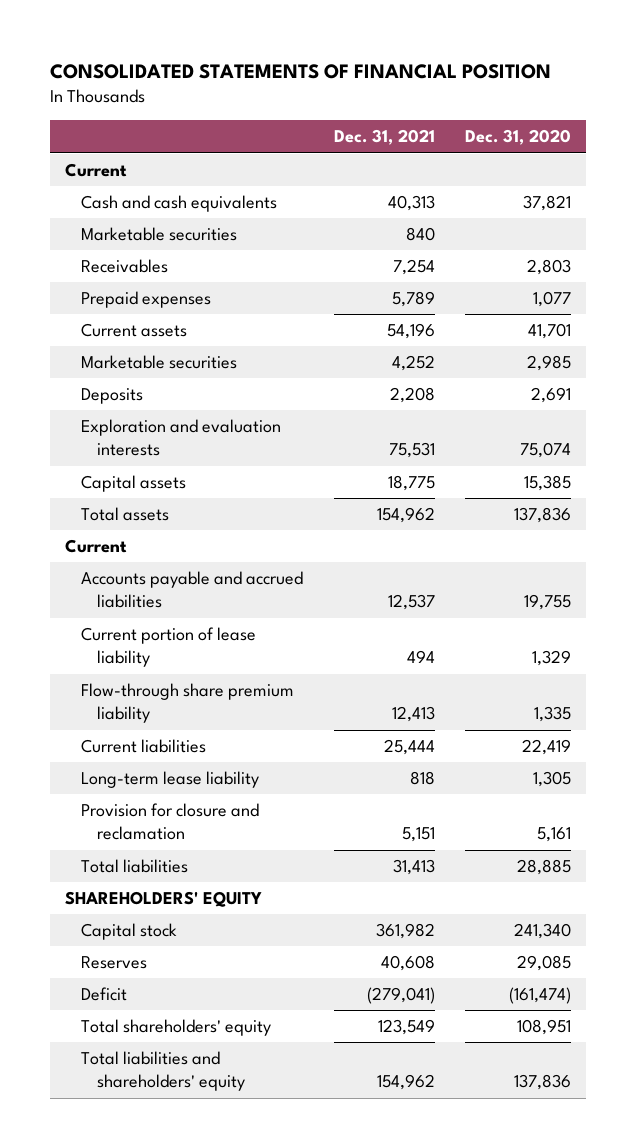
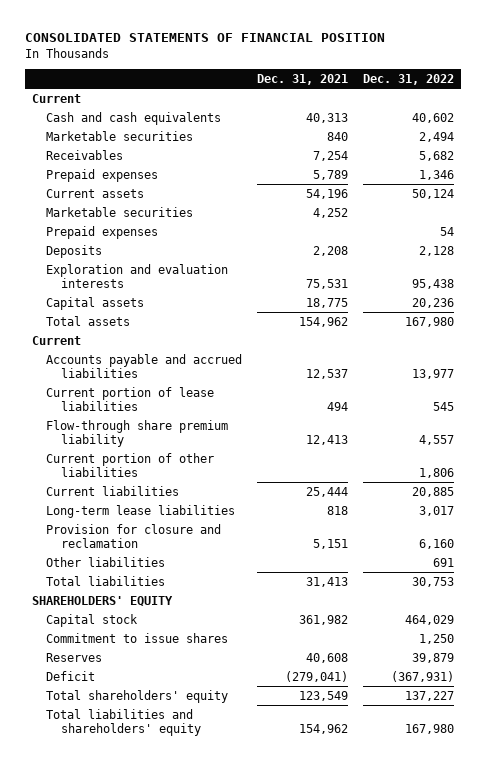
[464,129,571,146] Dec. 31, 2020 -> none
none -> [363,73,455,85] Dec. 31, 2022
none -> [46,225,159,239] Prepaid expenses
[81,627,257,668] Current portion of lease liability -> [46,386,215,411] Current portion of lease liabilities
none -> [46,452,215,477] Current portion of other liabilities
[81,771,260,789] Long-term lease liability -> [46,504,236,518] Long-term lease liabilities
none -> [46,556,166,567] Other liabilities
none -> [46,632,229,643] Commitment to issue shares

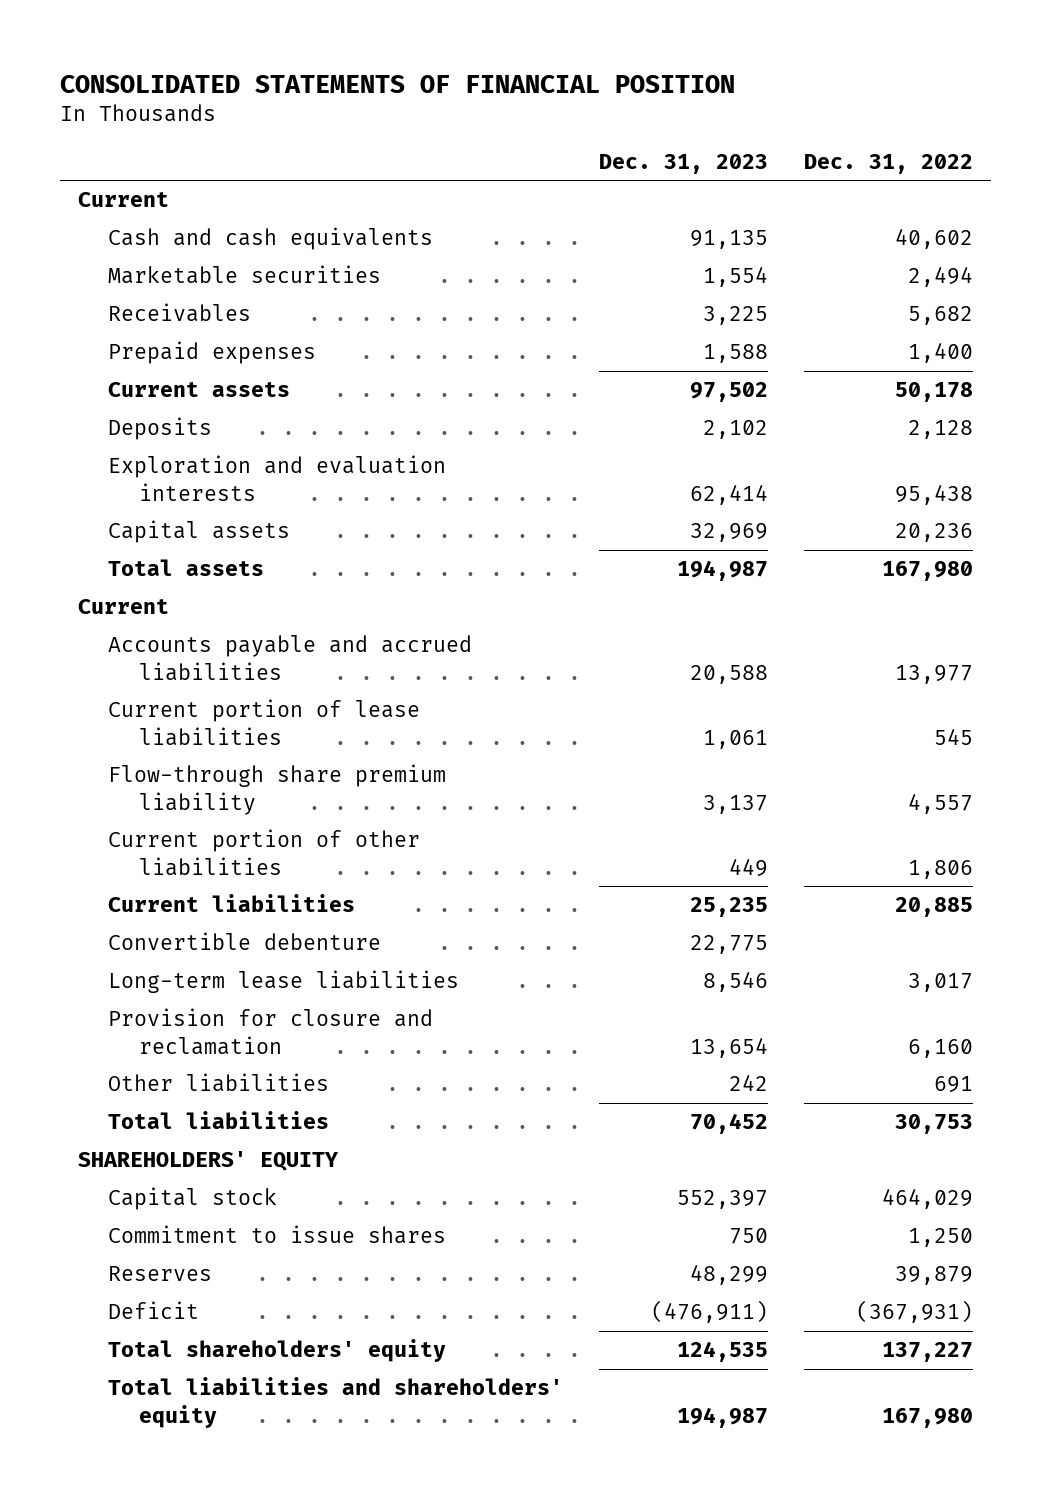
[257,73,349,85] Dec. 31, 2021 -> none
none -> [599,153,769,174] Dec. 31, 2023
[46,206,194,217] Marketable securities -> none
[46,225,159,239] Prepaid expenses -> none
[419,169,455,180] 1,346 -> [908,342,974,364] 1,400
[412,188,455,199] 50,124 -> [895,382,974,403] 50,178
none -> [108,932,382,951] Convertible debenture

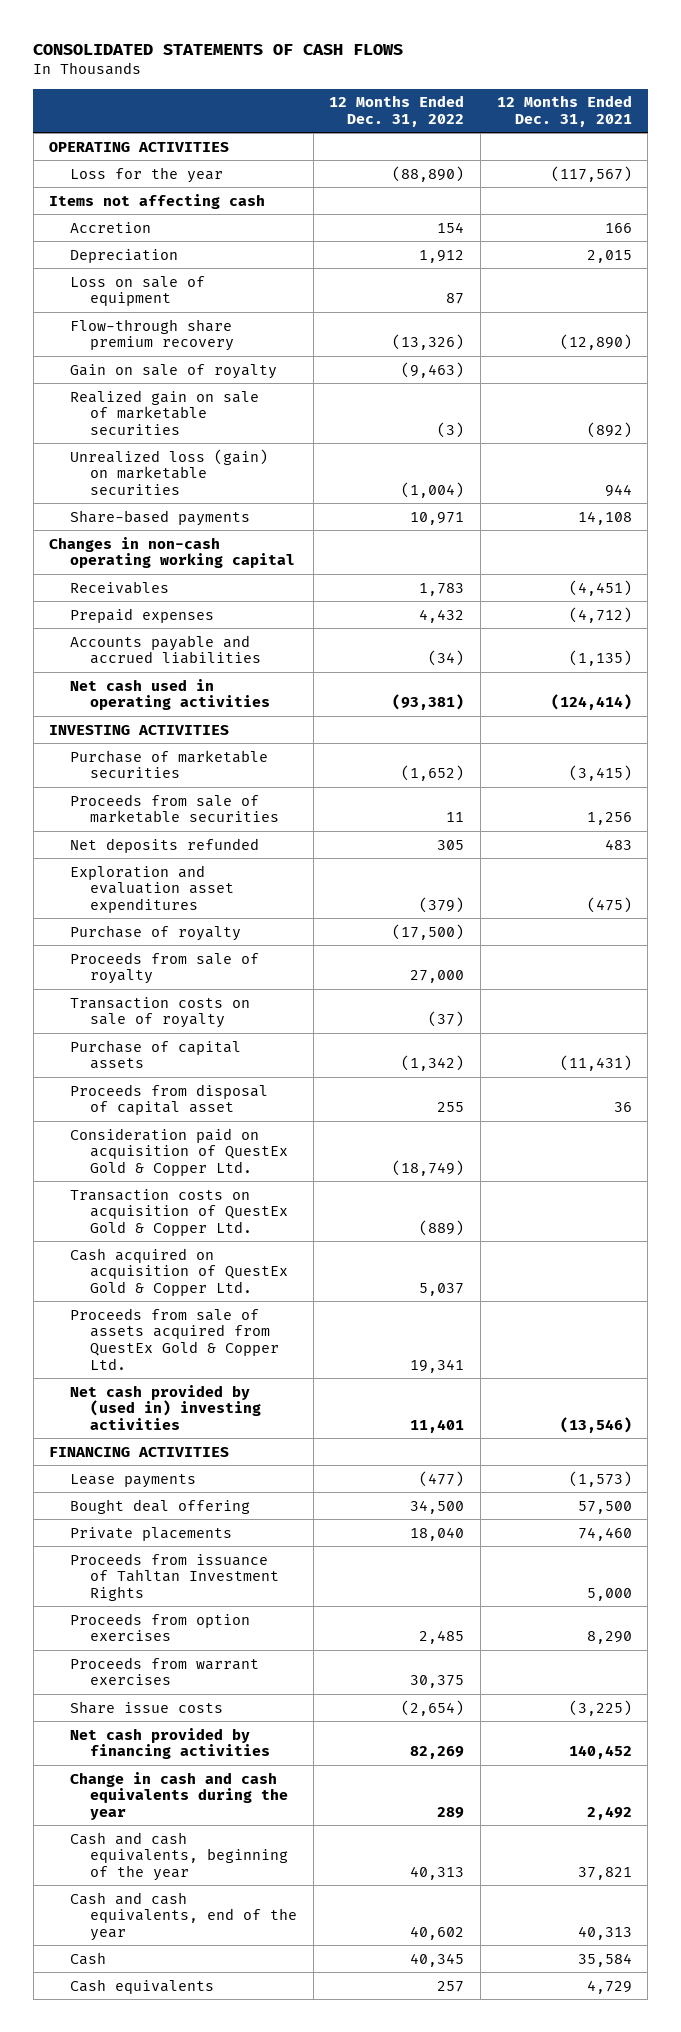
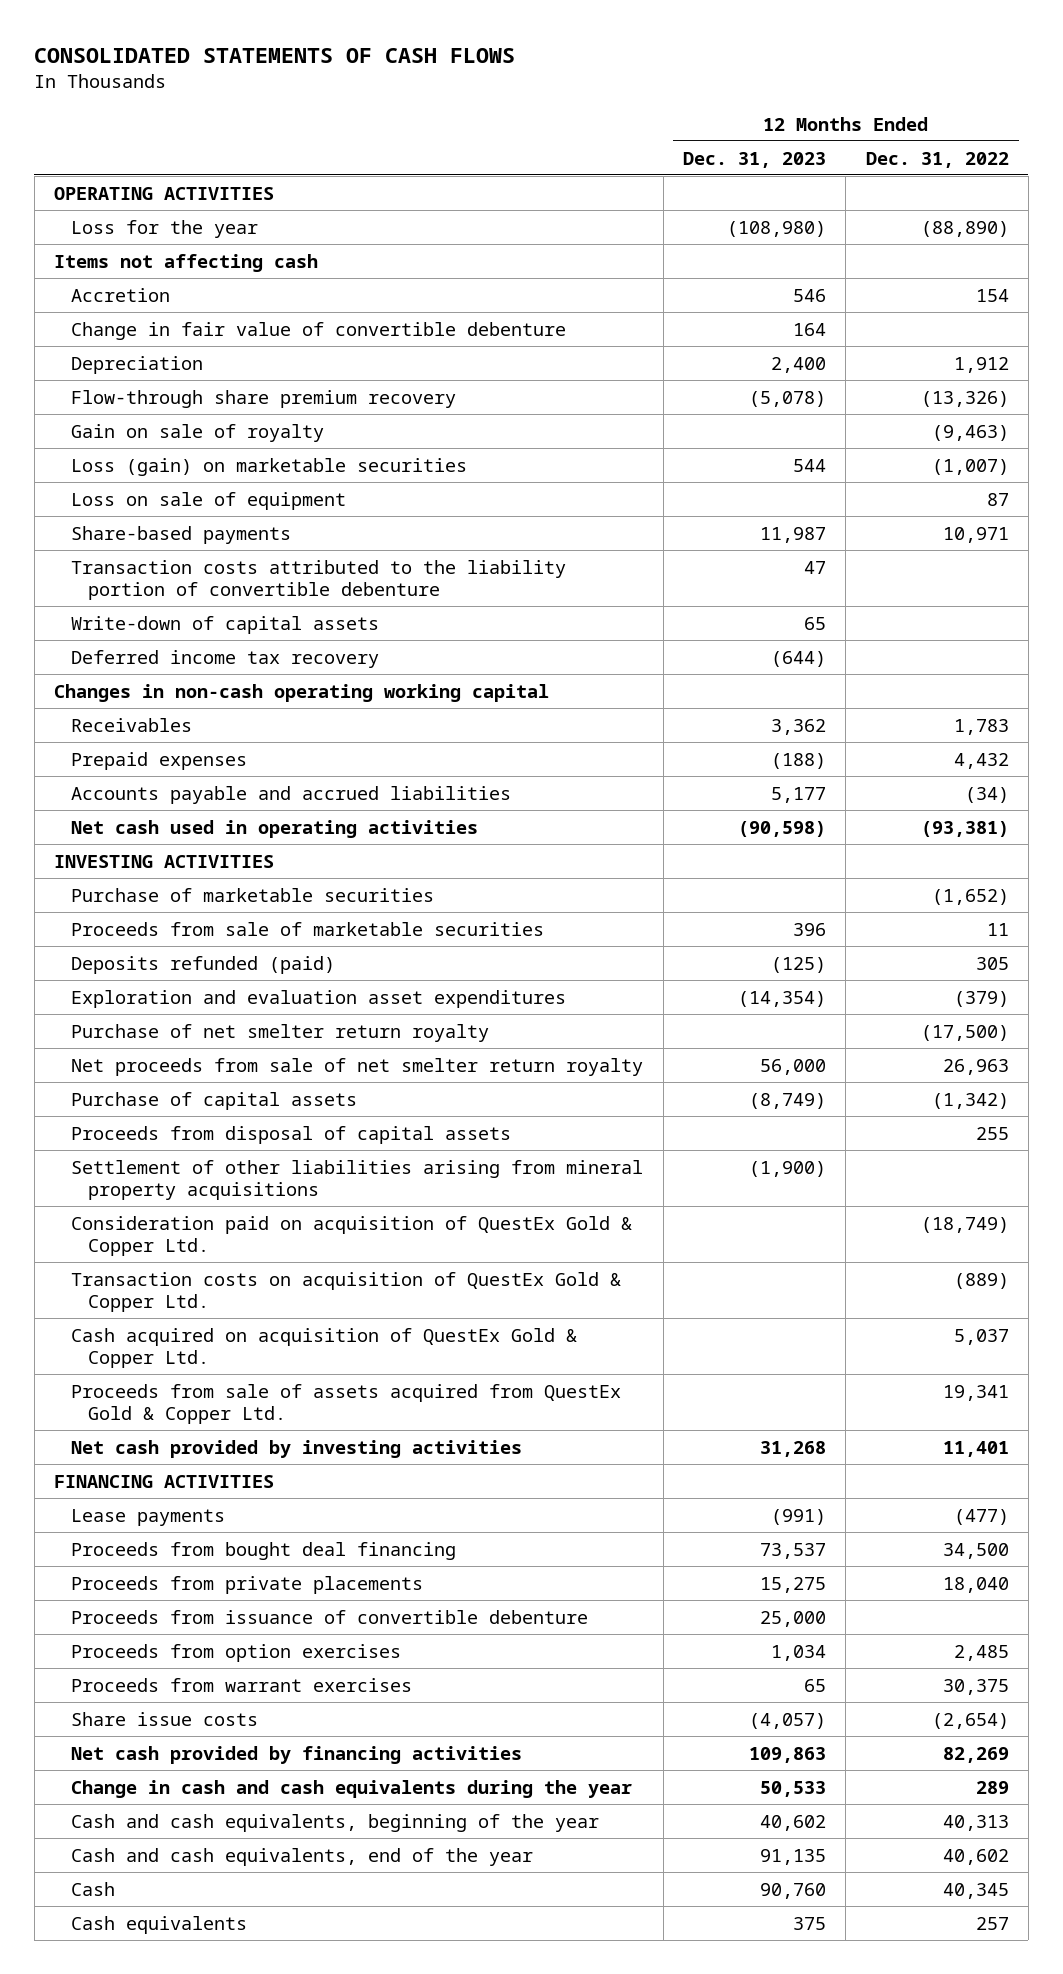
[496,95,632,127] 12 Months Ended Dec. 31, 2021 -> none
none -> [682,151,826,168] Dec. 31, 2023
none -> [71,321,567,340] Change in fair value of convertible debenture
[69,389,259,435] Realized gain on sale of marketable securities -> none
[69,448,268,495] Unrealized loss (gain) on marketable securities -> [71,457,468,476] Loss (gain) on marketable securities
[401,481,465,498] (1,004) -> [931,458,1009,475] (1,007)
[69,275,205,307] Loss on sale of equipment -> [71,491,347,510] Loss on sale of equipment
none -> [71,559,567,600] Transaction costs attributed to the liability portion of convertible debenture
none -> [71,615,380,634] Write-down of capital assets
none -> [71,649,380,668] Deferred income tax recovery
[69,837,259,853] Net deposits refunded -> [71,955,336,974] Deposits refunded (paid)
[69,996,250,1029] Transaction costs on sale of royalty -> none
[69,924,241,941] Purchase of royalty -> [71,1023,490,1042] Purchase of net smelter return royalty
[69,951,259,985] Proceeds from sale of royalty -> [71,1057,644,1076] Net proceeds from sale of net smelter return royalty
[410,970,465,984] 27,000 -> [942,1058,1009,1075] 26,963
[69,1083,268,1116] Proceeds from disposal of capital asset -> [71,1125,512,1144] Proceeds from disposal of capital assets
none -> [71,1159,644,1200] Settlement of other liabilities arising from mineral property acquisitions
[69,1384,262,1430] Net cash provided by (used in) investing activities -> [71,1439,523,1458] Net cash provided by investing activities
[69,1552,280,1601] Proceeds from issuance of Tahltan Investment Rights -> none
[69,1498,250,1514] Bought deal offering -> [71,1541,457,1560] Proceeds from bought deal financing
[69,1526,232,1541] Private placements -> [71,1575,424,1594] Proceeds from private placements
none -> [71,1609,589,1624] Proceeds from issuance of convertible debenture

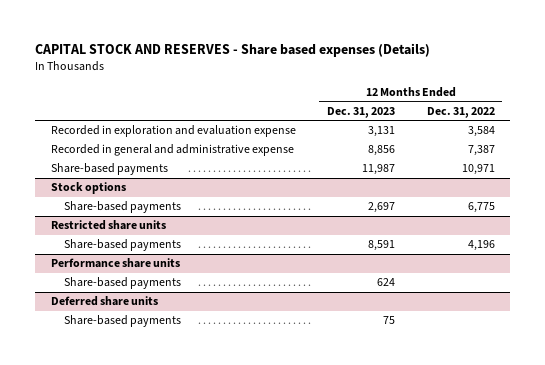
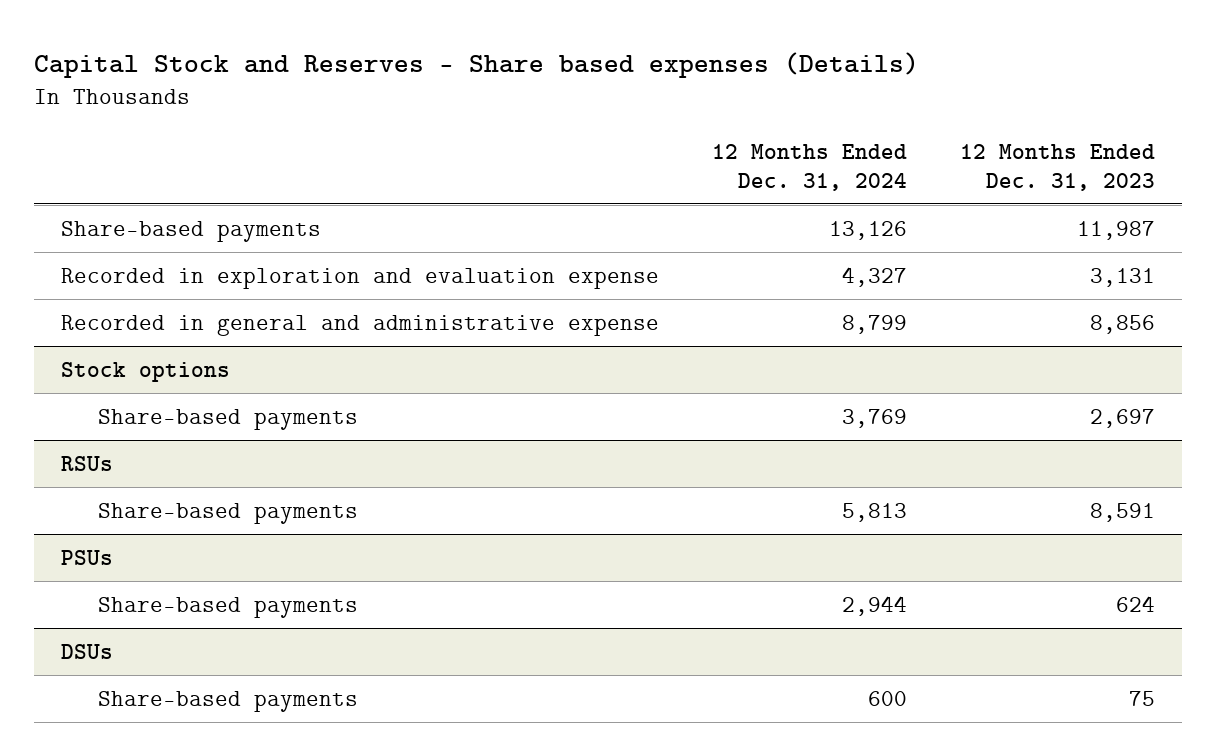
[34,42,430,57] CAPITAL STOCK AND RESERVES - Share based expenses (Details) -> [34,51,920,78] Capital Stock and Reserves - Share based expenses (Details)
[426,106,495,118] Dec. 31, 2022 -> none
none -> [712,144,908,191] 12 Months Ended Dec. 31, 2024
[50,163,168,176] Share-based payments -> [60,220,321,242] Share-based payments
[50,220,166,231] Restricted share units -> none
none -> [60,455,113,471] RSUs
[50,258,180,269] Performance share units -> [60,549,113,565] PSUs
[50,296,158,307] Deferred share units -> [60,643,113,659] DSUs

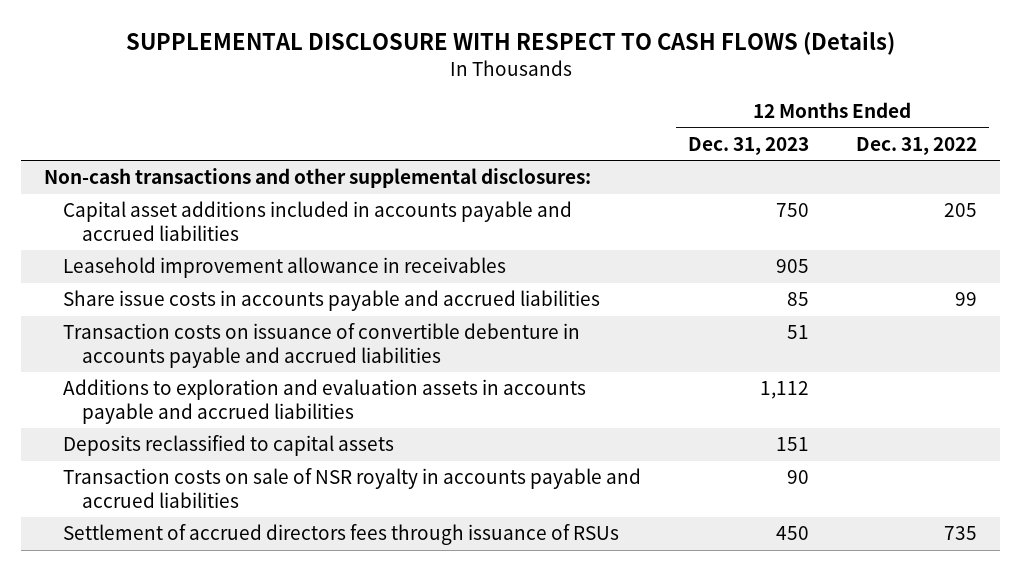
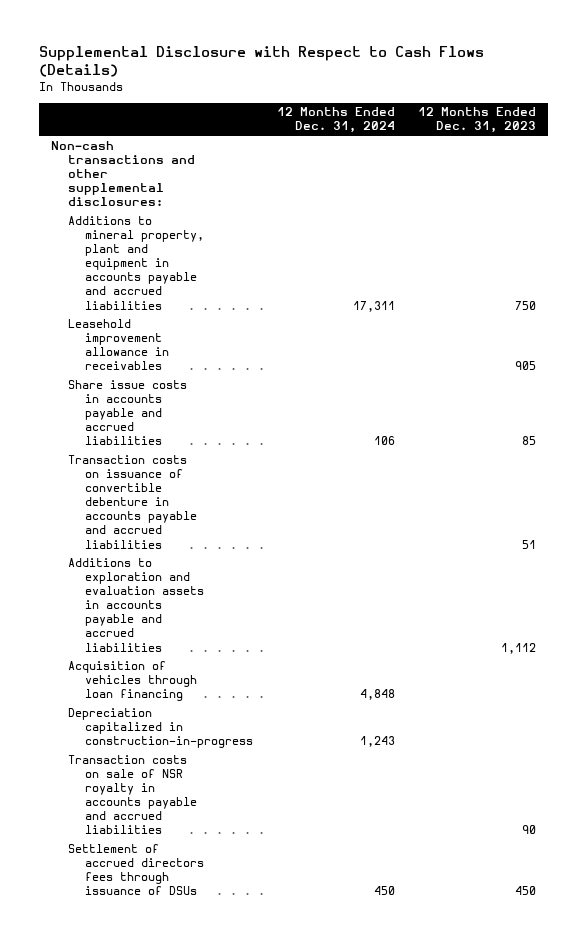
[125,31,895,56] SUPPLEMENTAL DISCLOSURE WITH RESPECT TO CASH FLOWS (Details) -> [39,46,485,78] Supplemental Disclosure with Respect to Cash Flows (Details)
[855,136,977,155] Dec. 31, 2022 -> none
none -> [276,107,395,134] 12 Months Ended Dec. 31, 2024
[63,201,573,241] Capital asset additions included in accounts payable and accrued liabilities -> none
none -> [68,215,204,310] Additions to mineral property, plant and equipment in accounts payable and accrued liabilities
[63,435,395,457] Deposits reclassified to capital assets -> none
none -> [68,660,197,701] Acquisition of vehicles through loan financing
none -> [68,707,253,748] Depreciation capitalized in construction-in-progress
[63,524,620,546] Settlement of accrued directors fees through issuance of RSUs -> [68,843,204,896] Settlement of accrued directors fees through issuance of DSUs

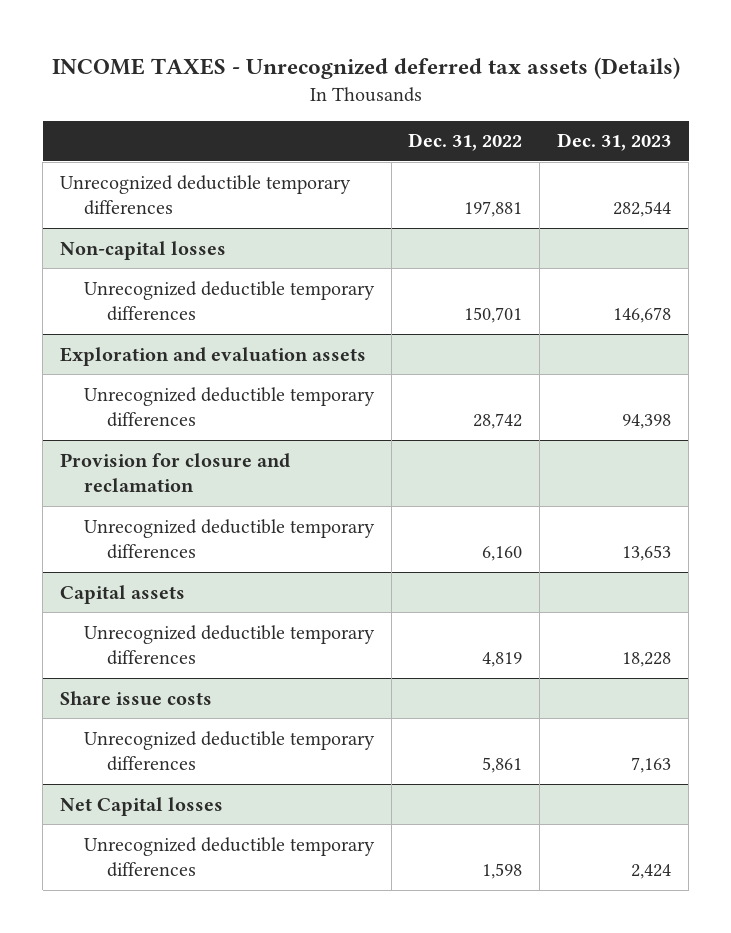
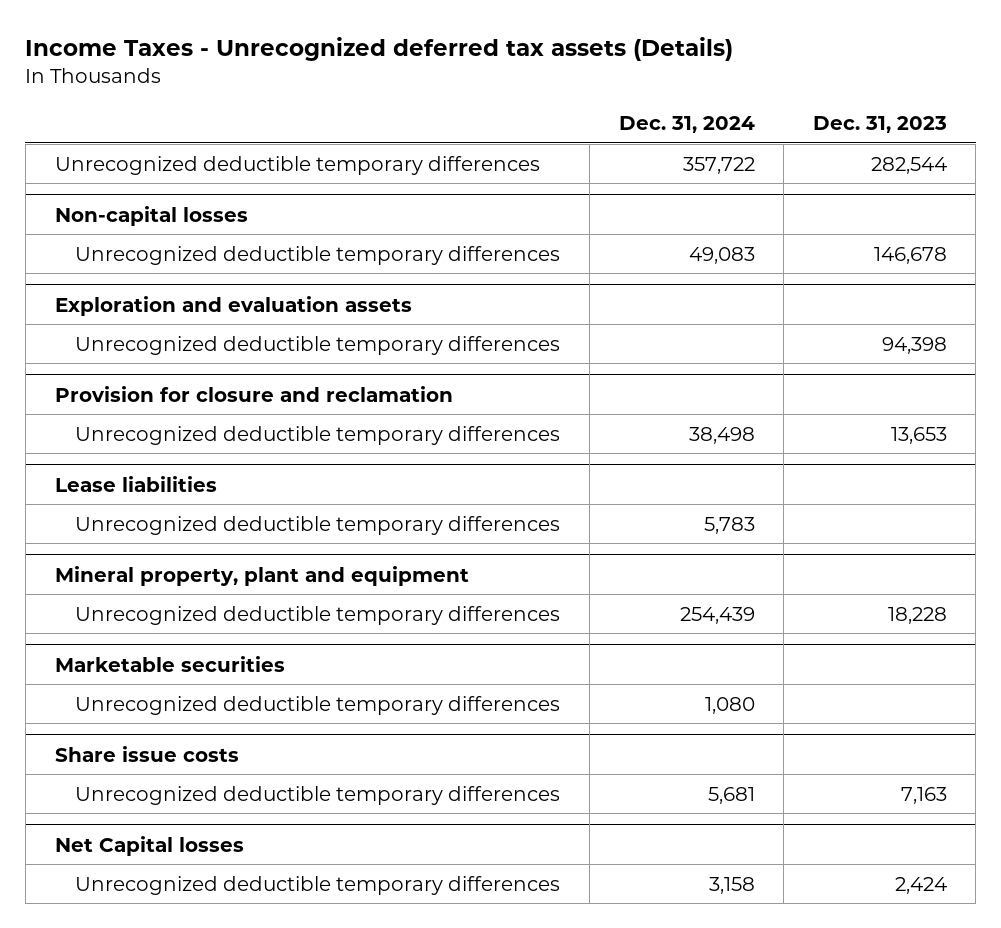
[51,56,680,79] INCOME TAXES - Unrecognized deferred tax assets (Details) -> [25,37,734,62] Income Taxes - Unrecognized deferred tax assets (Details)
[408,133,523,152] Dec. 31, 2022 -> none
none -> [618,115,755,133] Dec. 31, 2024
none -> [54,475,217,492] Lease liabilities
none -> [75,515,561,535] Unrecognized deductible temporary differences
[59,584,185,604] Capital assets -> [54,565,469,586] Mineral property, plant and equipment
none -> [54,655,285,672] Marketable securities
none -> [75,695,561,715] Unrecognized deductible temporary differences

